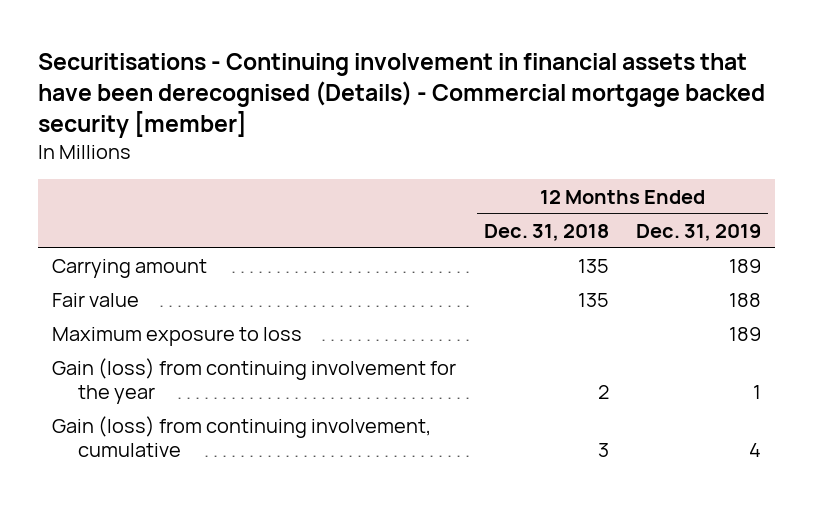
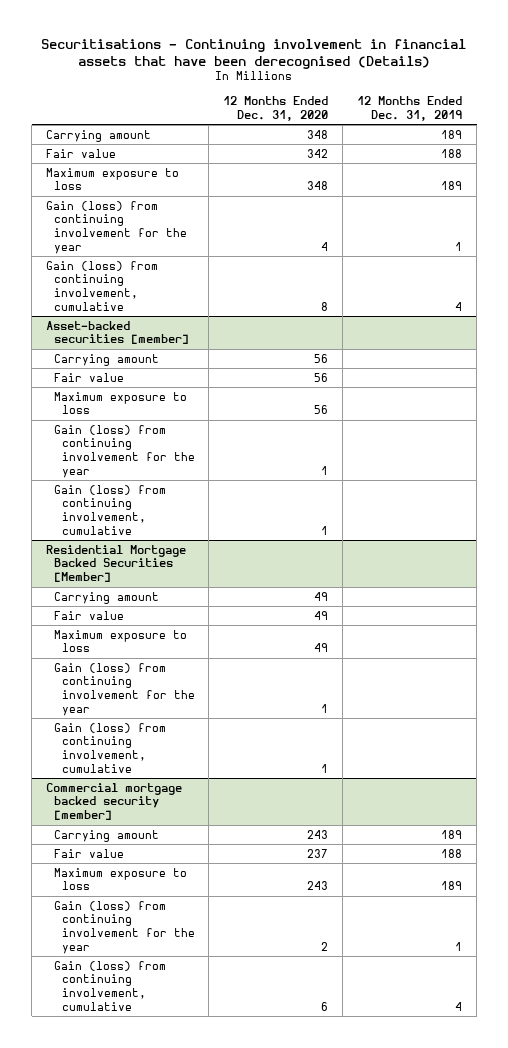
[38,52,766,139] Securitisations - Continuing involvement in financial assets that have been derecognised (Details) - Commercial mortgage backed security [member] -> [41,38,467,69] Securitisations - Continuing involvement in financial assets that have been derecognised (Details)
[483,224,609,242] Dec. 31, 2018 -> none
none -> [223,96,329,121] 12 Months Ended Dec. 31, 2020
none -> [46,320,189,345] Asset-backed securities [member]
none -> [53,353,159,366] Carrying amount
none -> [53,372,124,382] Fair value
none -> [53,391,187,415] Maximum exposure to loss
none -> [53,424,195,478] Gain (loss) from continuing involvement for the year
none -> [53,484,166,535] Gain (loss) from continuing involvement, cumulative
none -> [46,544,187,582] Residential Mortgage Backed Securities [Member]
none -> [53,591,159,604] Carrying amount
none -> [53,610,124,620] Fair value
none -> [53,629,187,653] Maximum exposure to loss
none -> [53,662,195,716] Gain (loss) from continuing involvement for the year
none -> [53,722,166,773] Gain (loss) from continuing involvement, cumulative
none -> [46,782,183,820] Commercial mortgage backed security [member]
none -> [53,829,159,842] Carrying amount
none -> [53,848,124,858] Fair value
none -> [53,867,187,891] Maximum exposure to loss
none -> [53,900,195,954] Gain (loss) from continuing involvement for the year
none -> [53,960,166,1011] Gain (loss) from continuing involvement, cumulative

